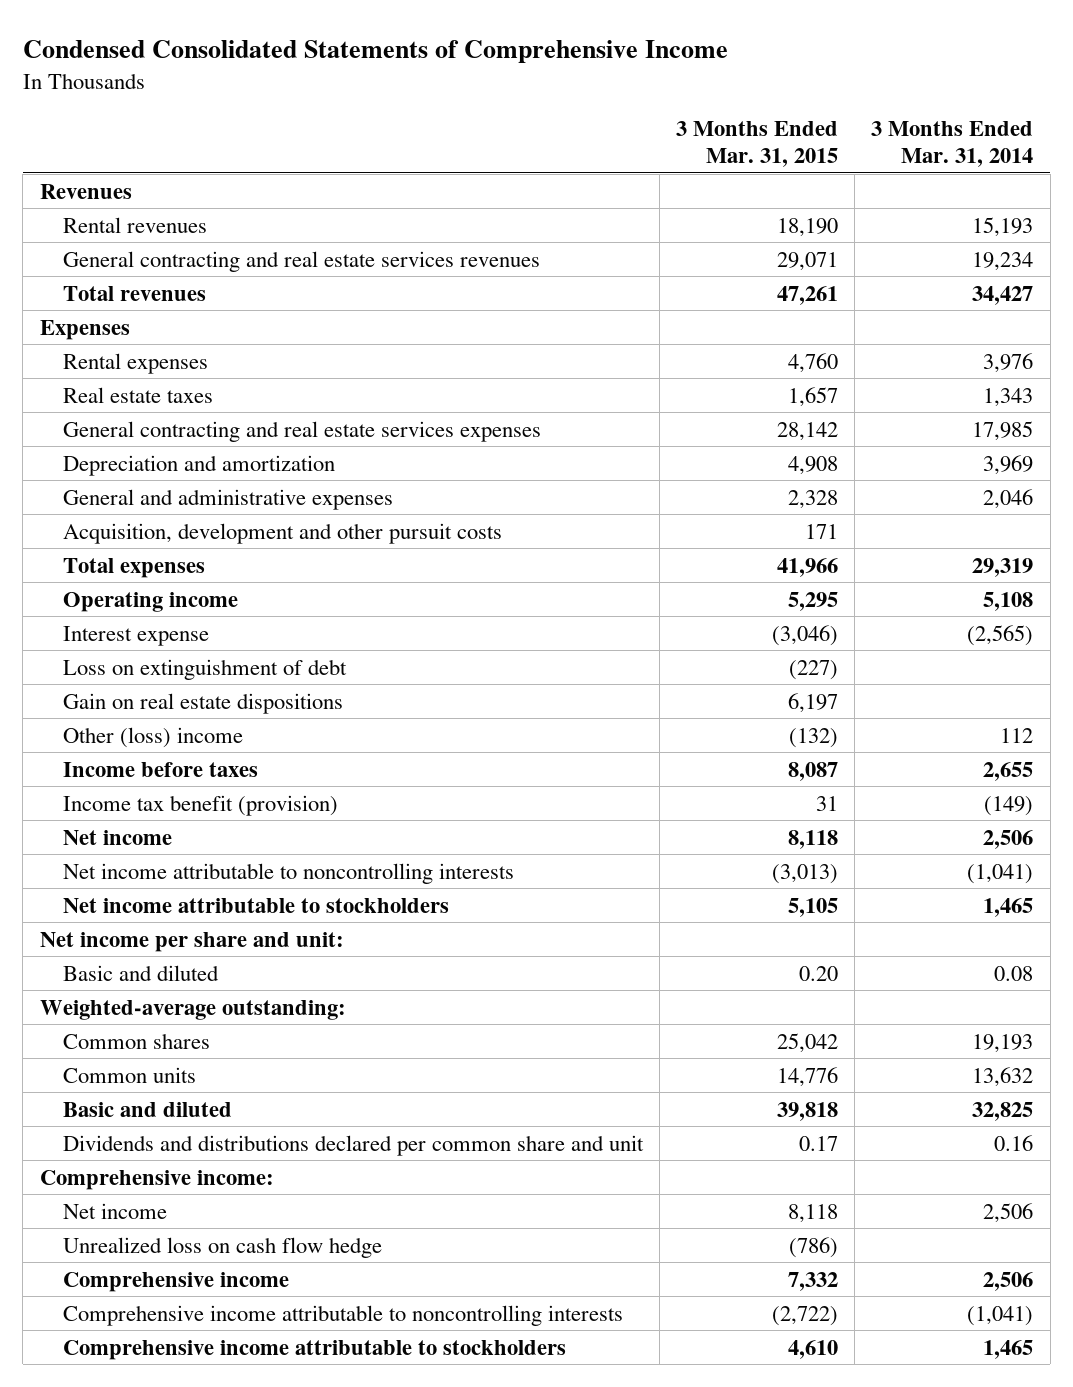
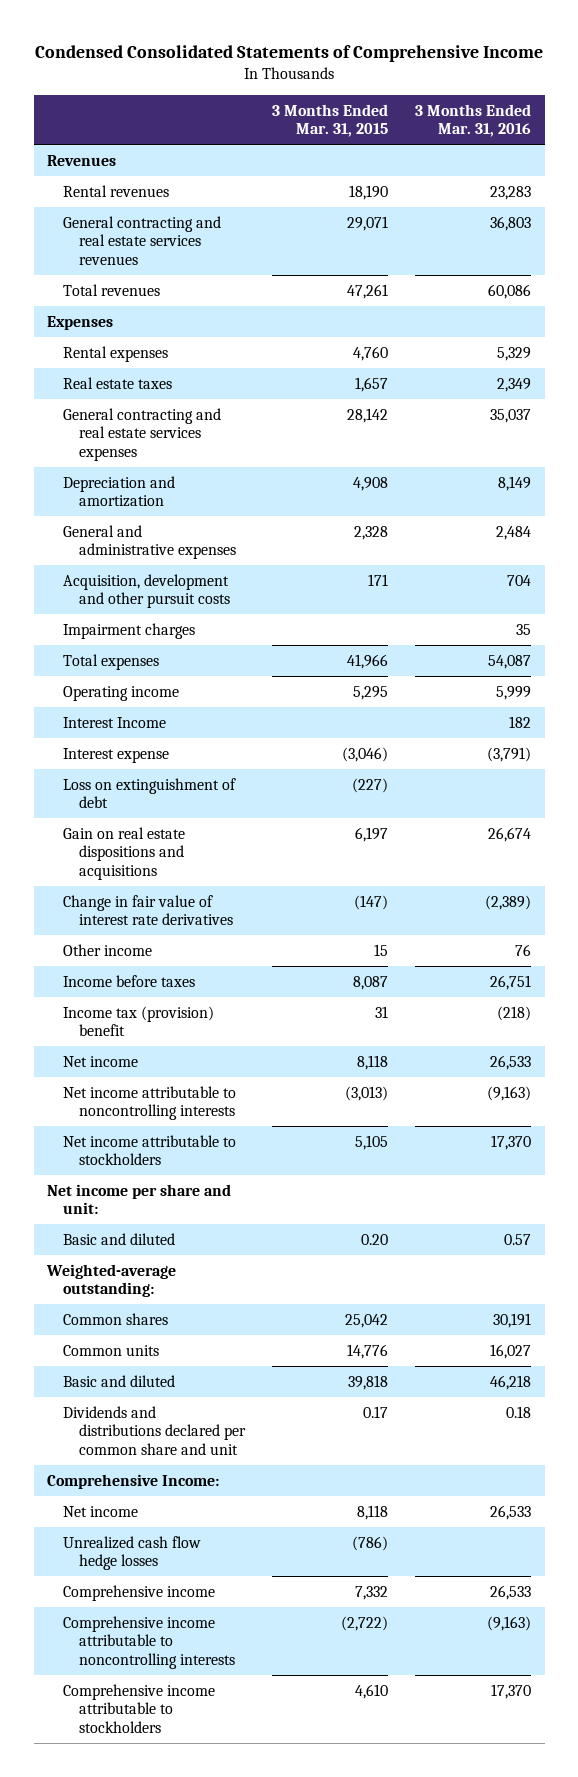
[871,120,1034,167] 3 Months Ended Mar. 31, 2014 -> none
none -> [415,103,532,138] 3 Months Ended Mar. 31, 2016
none -> [63,622,196,639] Impairment charges
none -> [63,716,167,728] Interest Income
[62,692,343,714] Gain on real estate dispositions -> [63,826,186,880] Gain on real estate dispositions and acquisitions
none -> [63,894,234,926] Change in fair value of interest rate derivatives
[62,726,243,748] Other (loss) income -> [63,943,153,956] Other income
[789,727,839,748] (132) -> [374,943,389,956] 15
[62,794,338,816] Income tax benefit (provision) -> [63,1005,215,1037] Income tax (provision) benefit
[39,1169,274,1190] Comprehensive income: -> [47,1473,220,1489] Comprehensive Income:
[62,1236,382,1258] Unrealized loss on cash flow hedge -> [63,1535,202,1571] Unrealized cash flow hedge losses

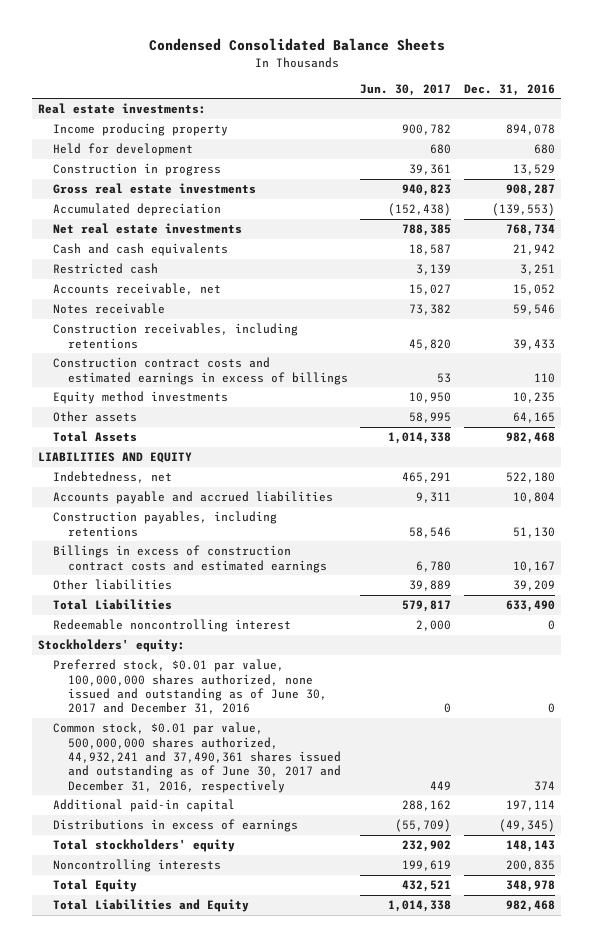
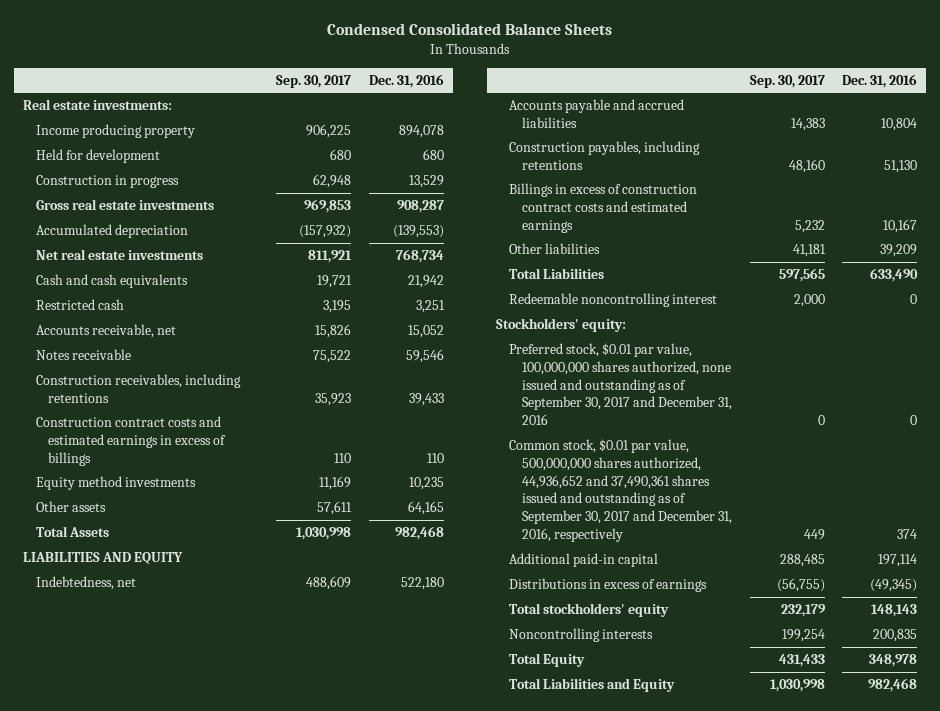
[360,83,452,96] Jun. 30, 2017 -> none
none -> [276,74,352,88] Sep. 30, 2017
[52,659,327,715] Preferred stock, $0.01 par value, 100,000,000 shares authorized, none issued and outstanding as of June 30, 2017 and December 31, 2016 -> [508,342,732,426] Preferred stock, $0.01 par value, 100,000,000 shares authorized, none issued and outstanding as of September 30, 2017 and December 31, 2016
[52,722,341,793] Common stock, $0.01 par value, 500,000,000 shares authorized, 44,932,241 and 37,490,361 shares issued and outstanding as of June 30, 2017 and December 31, 2016, respectively -> [508,438,732,542] Common stock, $0.01 par value, 500,000,000 shares authorized, 44,936,652 and 37,490,361 shares issued and outstanding as of September 30, 2017 and December 31, 2016, respectively

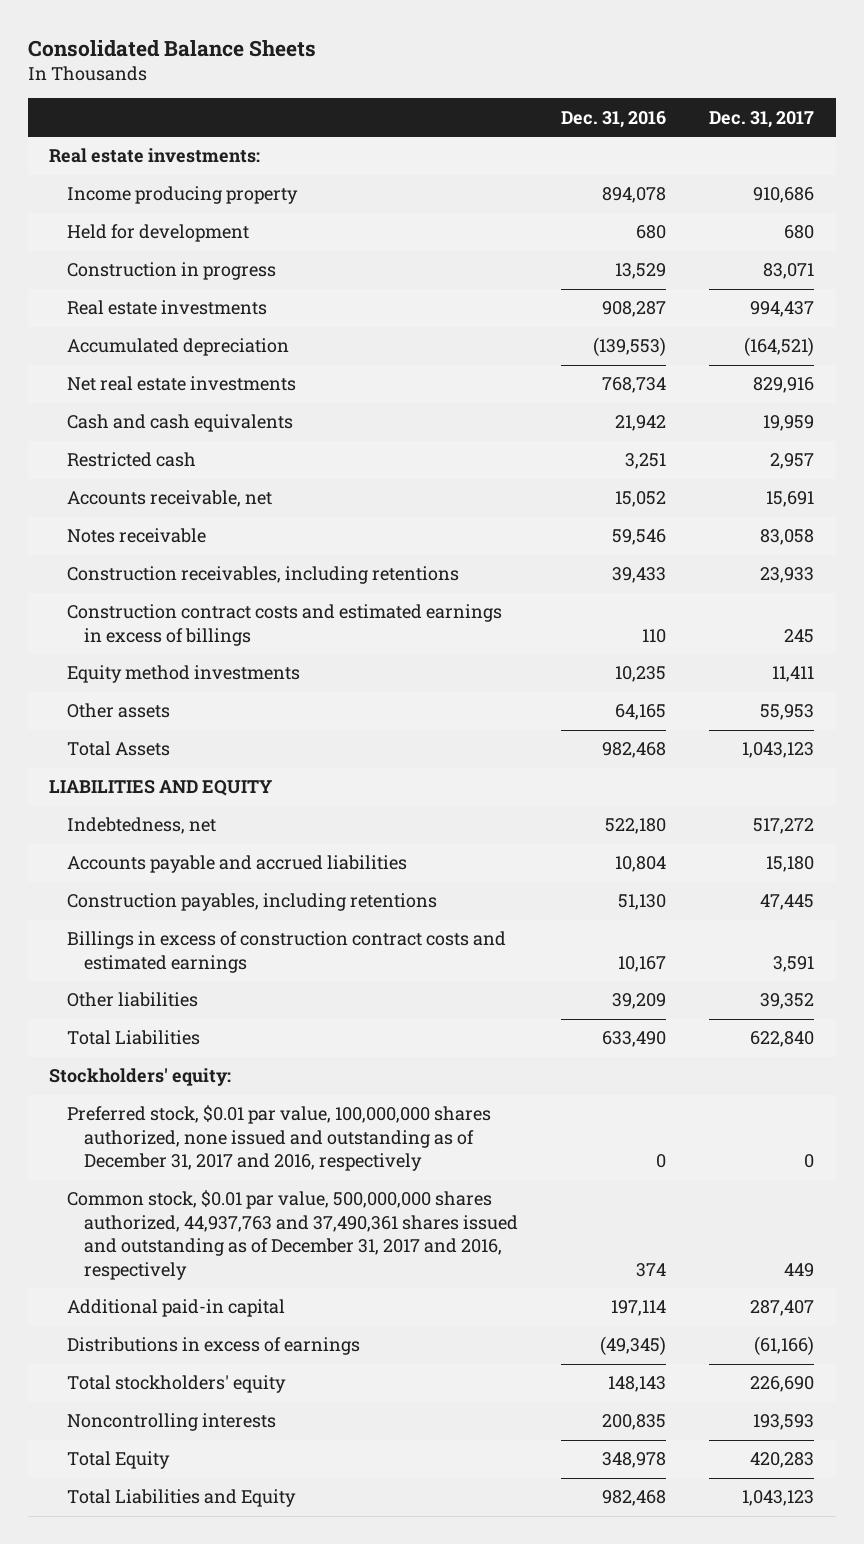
[327,23,613,36] Condensed Consolidated Balance Sheets -> [27,39,316,57] Consolidated Balance Sheets
[276,74,352,88] Sep. 30, 2017 -> none
none -> [709,110,815,128] Dec. 31, 2017
[35,198,214,210] Gross real estate investments -> [66,300,267,316] Real estate investments
[508,292,717,307] Redeemable noncontrolling interest -> none
[508,342,732,426] Preferred stock, $0.01 par value, 100,000,000 shares authorized, none issued and outstanding as of September 30, 2017 and December 31, 2016 -> [66,1105,491,1172] Preferred stock, $0.01 par value, 100,000,000 shares authorized, none issued and outstanding as of December 31, 2017 and 2016, respectively
[508,438,732,542] Common stock, $0.01 par value, 500,000,000 shares authorized, 44,936,652 and 37,490,361 shares issued and outstanding as of September 30, 2017 and December 31, 2016, respectively -> [66,1190,519,1280] Common stock, $0.01 par value, 500,000,000 shares authorized, 44,937,763 and 37,490,361 shares issued and outstanding as of December 31, 2017 and 2016, respectively

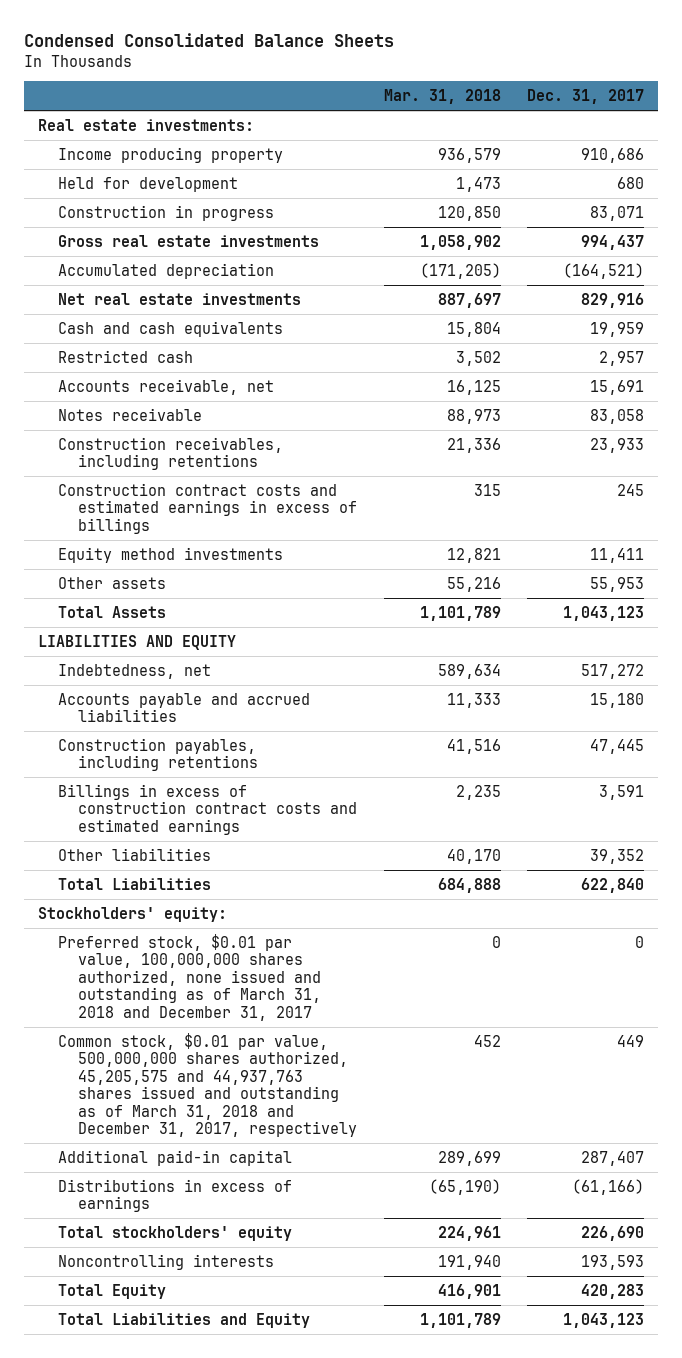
[27,39,316,57] Consolidated Balance Sheets -> [24,32,395,47] Condensed Consolidated Balance Sheets
[561,110,667,128] Dec. 31, 2016 -> none
none -> [383,88,501,104] Mar. 31, 2018
[66,300,267,316] Real estate investments -> [57,234,319,247] Gross real estate investments
[66,1105,491,1172] Preferred stock, $0.01 par value, 100,000,000 shares authorized, none issued and outstanding as of December 31, 2017 and 2016, respectively -> [57,933,322,1021] Preferred stock, $0.01 par value, 100,000,000 shares authorized, none issued and outstanding as of March 31, 2018 and December 31, 2017
[66,1190,519,1280] Common stock, $0.01 par value, 500,000,000 shares authorized, 44,937,763 and 37,490,361 shares issued and outstanding as of December 31, 2017 and 2016, respectively -> [57,1032,358,1138] Common stock, $0.01 par value, 500,000,000 shares authorized, 45,205,575 and 44,937,763 shares issued and outstanding as of March 31, 2018 and December 31, 2017, respectively

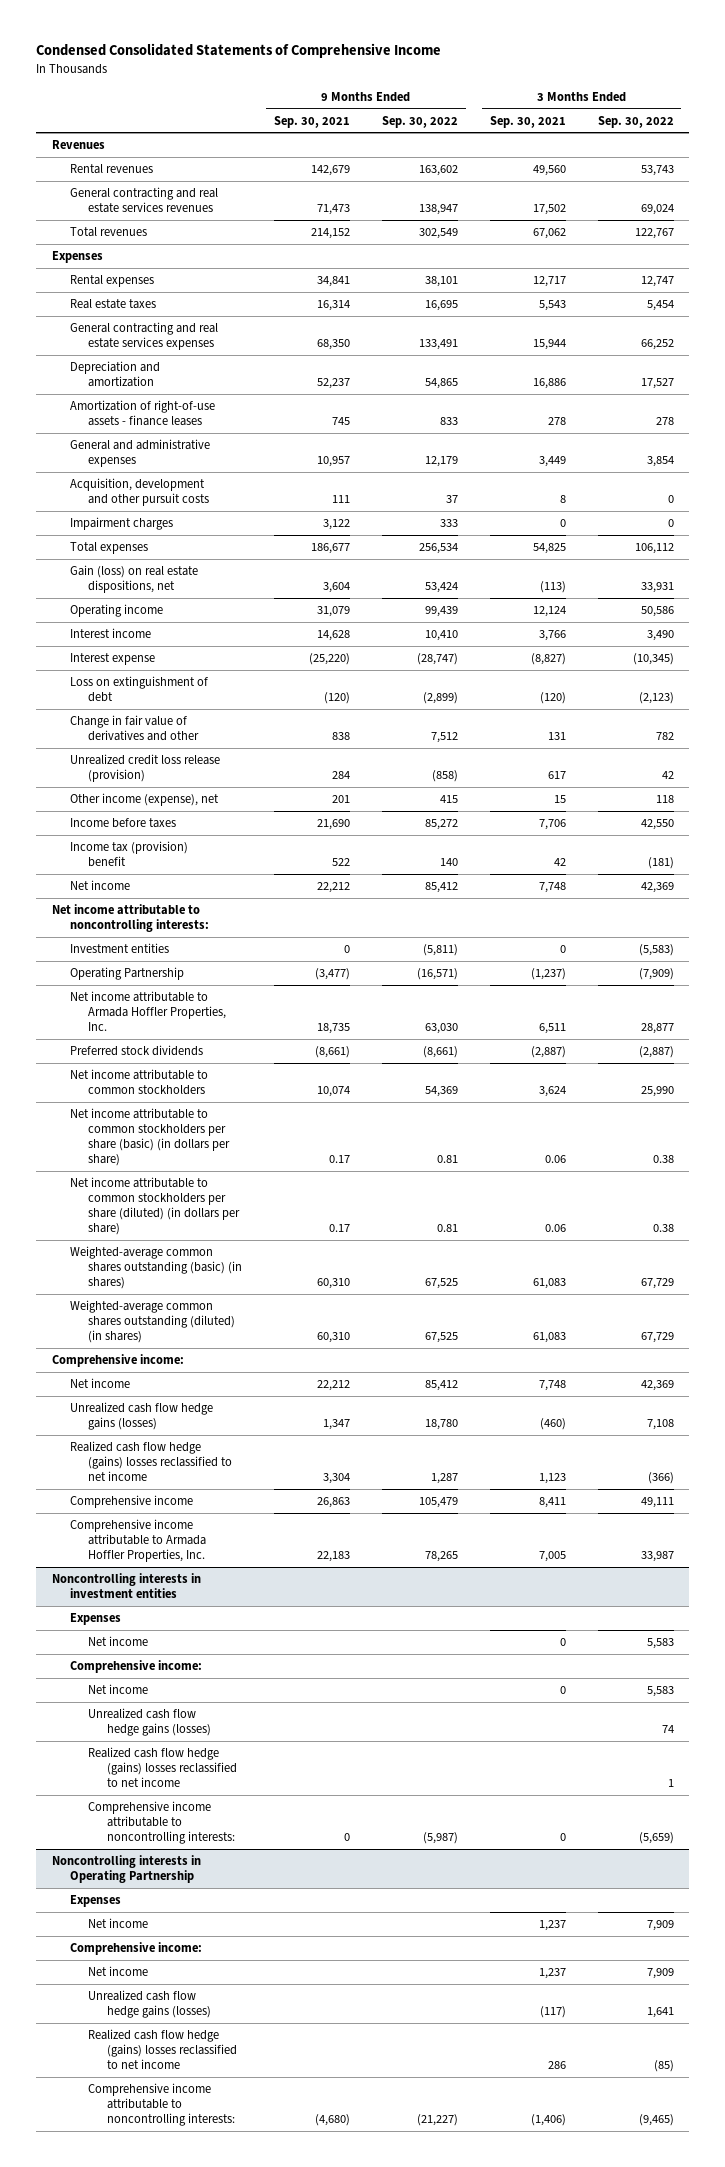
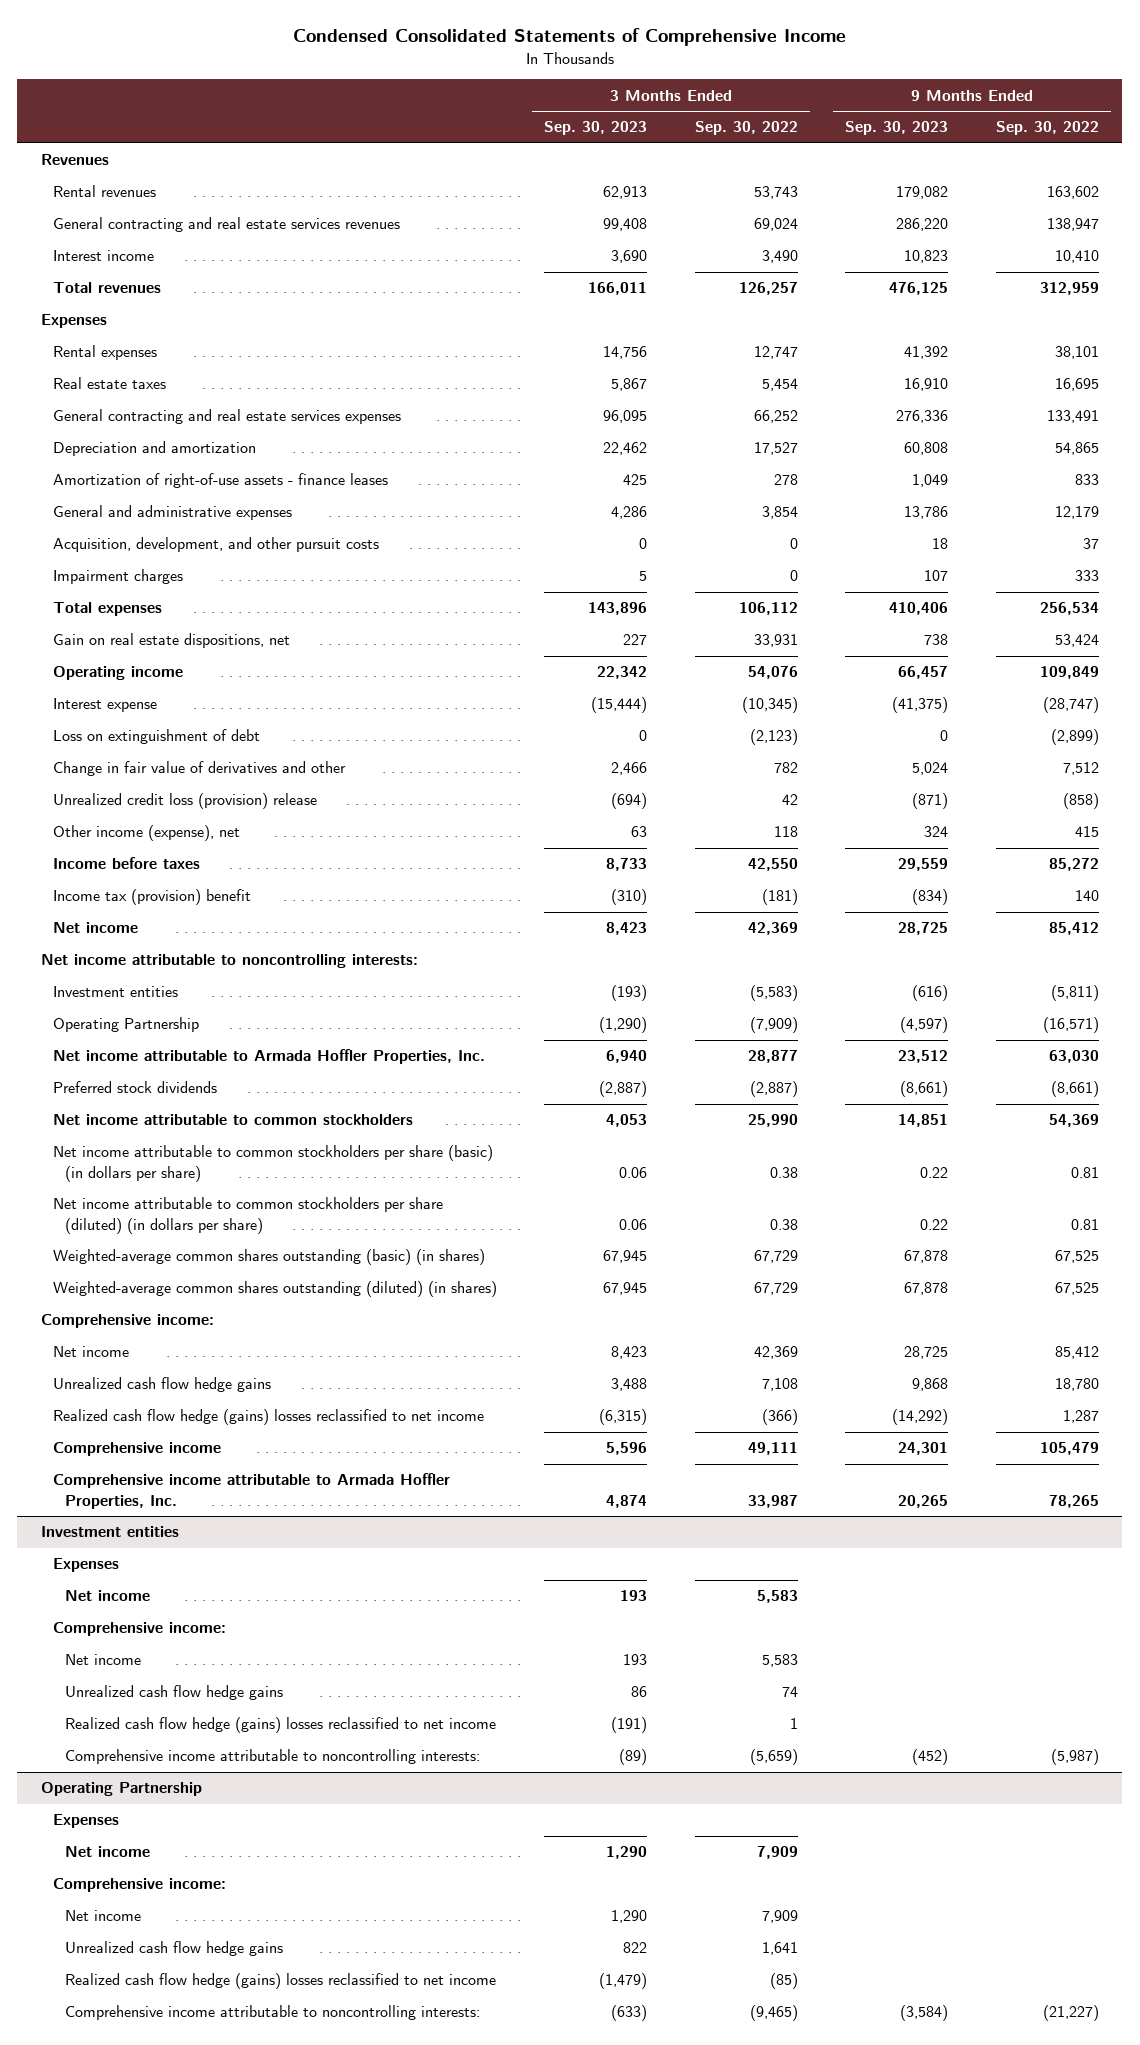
[274,115,351,128] Sep. 30, 2021 -> none
[489,115,566,128] Sep. 30, 2021 -> none
none -> [544,121,648,136] Sep. 30, 2023
none -> [845,121,949,136] Sep. 30, 2023
[69,627,151,638] Interest income -> [52,250,154,262] Interest income
[418,227,458,239] 302,549 -> [1039,282,1099,296] 312,959
[634,227,674,239] 122,767 -> [738,282,798,296] 126,257
[69,477,210,507] Acquisition, development and other pursuit costs -> [52,537,379,553] Acquisition, development, and other pursuit costs
[69,564,198,594] Gain (loss) on real estate dispositions, net -> [52,633,290,649] Gain on real estate dispositions, net
[424,605,458,617] 99,439 -> [1039,666,1099,680] 109,849
[640,605,674,617] 50,586 -> [747,666,798,680] 54,076
[69,753,220,783] Unrealized credit loss release (provision) -> [52,793,317,810] Unrealized credit loss (provision) release
[69,1401,213,1431] Unrealized cash flow hedge gains (losses) -> [52,1377,271,1393] Unrealized cash flow hedge gains
[51,1572,201,1599] Noncontrolling interests in investment entities -> [41,1526,180,1538] Investment entities
[88,1707,211,1737] Unrealized cash flow hedge gains (losses) -> [64,1685,283,1701] Unrealized cash flow hedge gains
[51,1854,201,1884] Noncontrolling interests in Operating Partnership -> [41,1782,203,1797] Operating Partnership
[88,1989,211,2019] Unrealized cash flow hedge gains (losses) -> [64,1941,283,1957] Unrealized cash flow hedge gains

